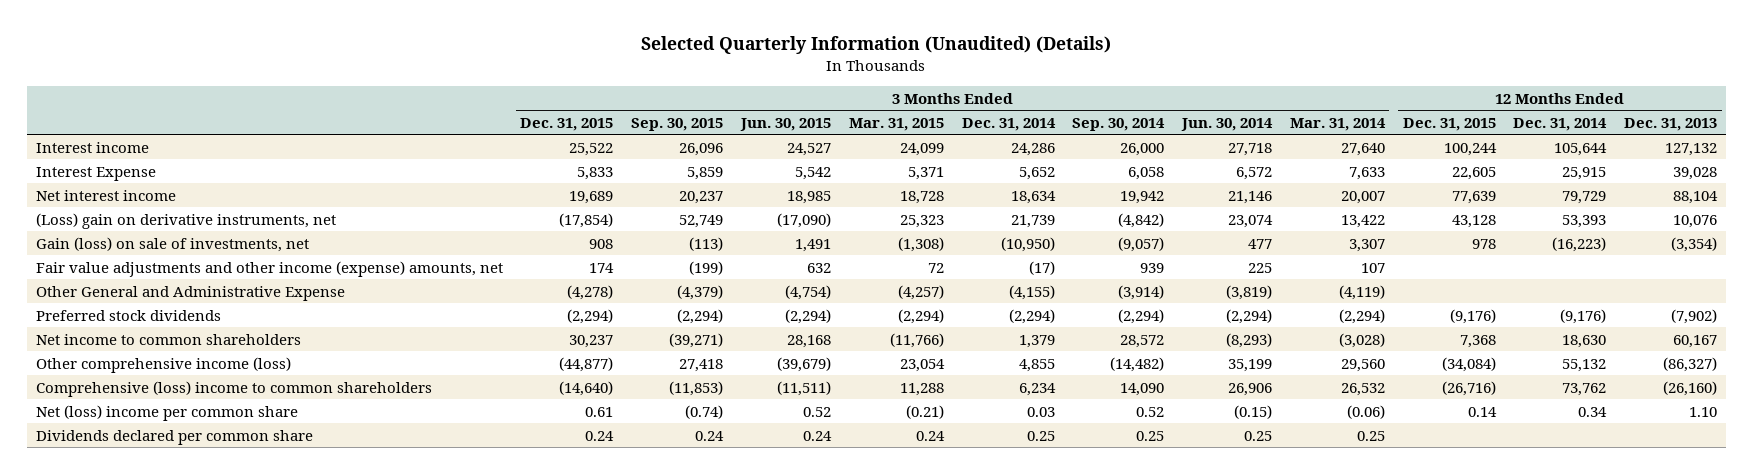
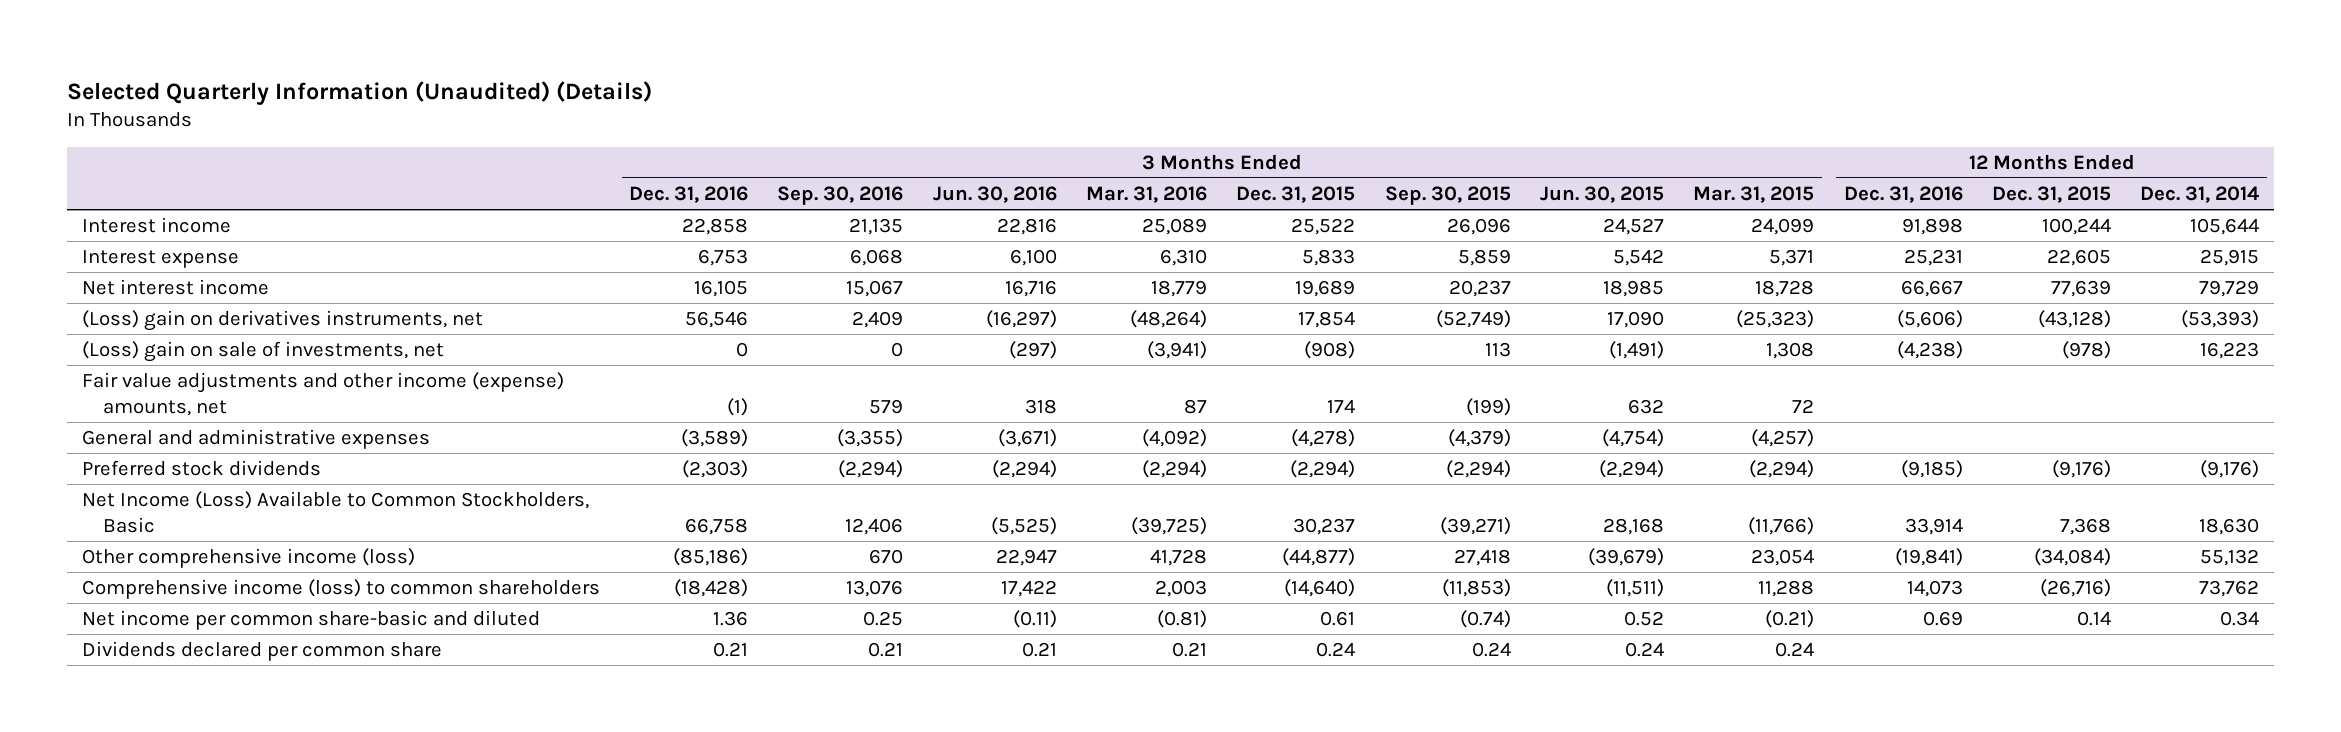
[961,117,1056,131] Dec. 31, 2014 -> none
[1072,117,1166,131] Sep. 30, 2014 -> none
[1181,117,1274,131] Jun. 30, 2014 -> none
[1289,117,1386,131] Mar. 31, 2014 -> none
[1624,117,1718,131] Dec. 31, 2013 -> none
none -> [629,185,749,203] Dec. 31, 2016
none -> [777,185,904,205] Sep. 30, 2016
none -> [932,185,1057,203] Jun. 30, 2016
none -> [1086,185,1208,203] Mar. 31, 2016
none -> [1843,185,1963,203] Dec. 31, 2016
[35,166,156,181] Interest Expense -> [81,250,239,269] Interest expense
[35,212,336,229] (Loss) gain on derivative instruments, net -> [81,310,483,332] (Loss) gain on derivatives instruments, net
[559,212,614,228] (17,854) -> [1298,311,1356,329] 17,854
[679,214,724,228] 52,749 -> [1435,310,1511,329] (52,749)
[777,212,832,228] (17,090) -> [1607,311,1665,329] 17,090
[899,214,944,228] 25,323 -> [1736,310,1815,329] (25,323)
[1451,214,1496,228] 43,128 -> [2038,310,2112,329] (43,128)
[1562,214,1607,228] 53,393 -> [2181,310,2260,329] (53,393)
[35,236,309,252] Gain (loss) on sale of investments, net -> [81,341,444,363] (Loss) gain on sale of investments, net
[589,238,614,249] 908 -> [1304,341,1356,360] (908)
[689,236,724,251] (113) -> [1484,342,1511,358] 113
[795,238,832,252] 1,491 -> [1609,341,1665,360] (1,491)
[897,236,944,252] (1,308) -> [1766,342,1815,360] 1,308
[1471,238,1496,249] 978 -> [2062,341,2112,360] (978)
[1552,236,1607,252] (16,223) -> [2200,342,2260,360] 16,223
[35,285,345,301] Other General and Administrative Expense -> [81,429,430,450] General and administrative expenses
[35,333,301,345] Net income to common shareholders -> [81,491,589,533] Net Income (Loss) Available to Common Stockholders, Basic
[35,380,432,397] Comprehensive (loss) income to common shareholders -> [81,579,600,600] Comprehensive income (loss) to common shareholders
[35,404,298,421] Net (loss) income per common share -> [81,610,540,631] Net income per common share-basic and diluted

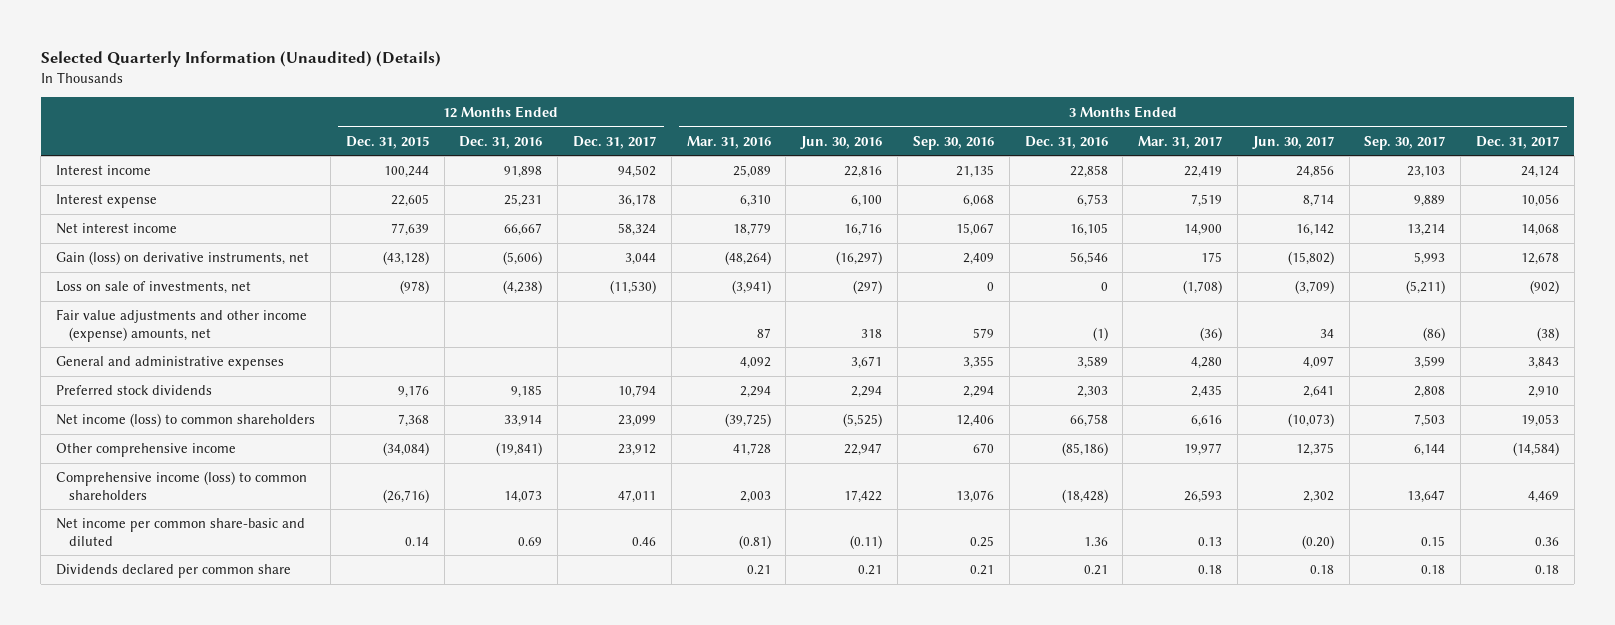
[1236,185,1356,203] Dec. 31, 2015 -> none
[1384,185,1511,205] Sep. 30, 2015 -> none
[1540,185,1665,203] Jun. 30, 2015 -> none
[1693,185,1815,203] Mar. 31, 2015 -> none
[2140,185,2260,203] Dec. 31, 2014 -> none
none -> [572,135,656,149] Dec. 31, 2017
none -> [1138,135,1223,149] Mar. 31, 2017
none -> [1251,135,1334,149] Jun. 30, 2017
none -> [1364,135,1446,150] Sep. 30, 2017
none -> [1476,135,1560,149] Dec. 31, 2017
[81,310,483,332] (Loss) gain on derivatives instruments, net -> [56,251,310,266] Gain (loss) on derivative instruments, net
[81,341,444,363] (Loss) gain on sale of investments, net -> [56,281,252,295] Loss on sale of investments, net
[681,429,749,448] (3,589) -> [1076,356,1108,370] 3,589
[837,429,904,448] (3,355) -> [962,356,994,370] 3,355
[997,429,1057,448] (3,671) -> [851,356,883,370] 3,671
[1142,429,1208,448] (4,092) -> [739,357,771,370] 4,092
[682,460,749,479] (2,303) -> [1076,386,1108,399] 2,303
[838,460,904,479] (2,294) -> [962,386,994,399] 2,294
[991,460,1057,479] (2,294) -> [851,386,883,399] 2,294
[1142,460,1208,479] (2,294) -> [739,386,771,399] 2,294
[1900,460,1963,479] (9,185) -> [511,385,543,399] 9,185
[2052,460,2112,479] (9,176) -> [397,385,429,399] 9,176
[81,491,589,533] Net Income (Loss) Available to Common Stockholders, Basic -> [56,413,316,428] Net income (loss) to common shareholders
[81,548,415,569] Other comprehensive income (loss) -> [56,443,237,458] Other comprehensive income

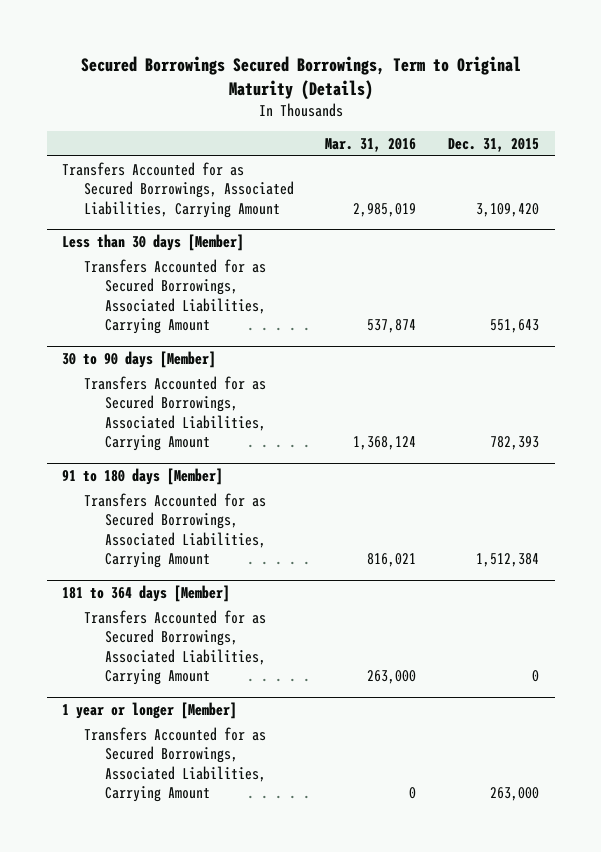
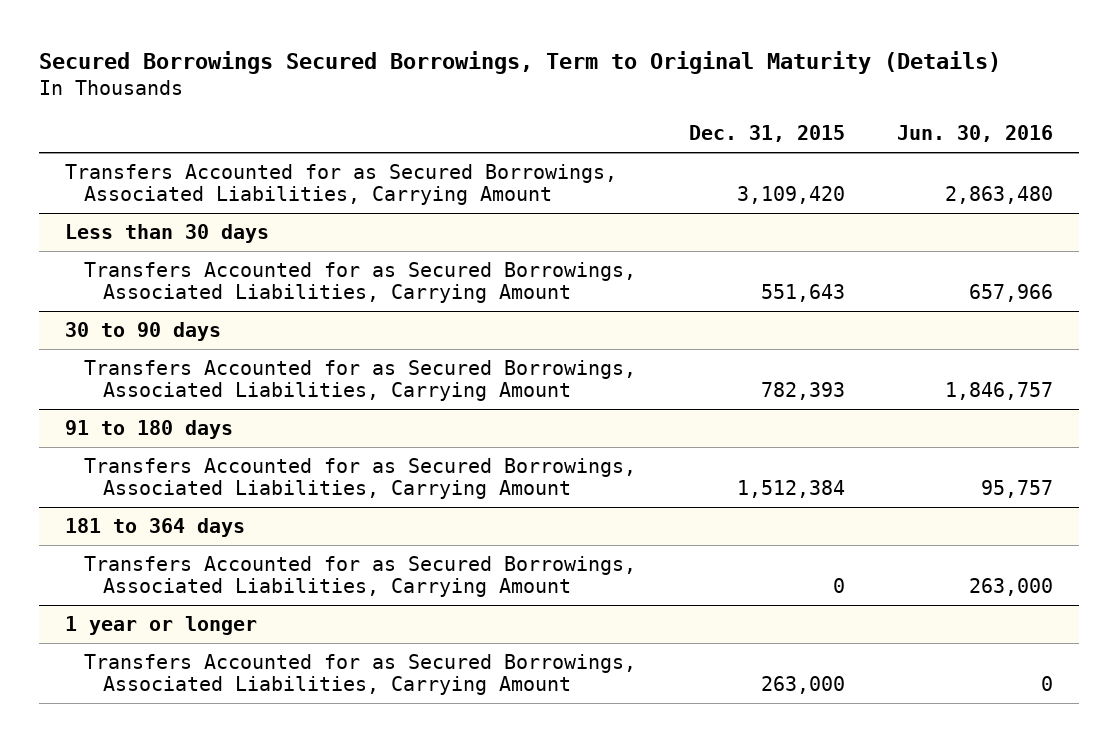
[325,137,417,152] Mar. 31, 2016 -> none
none -> [897,125,1054,143] Jun. 30, 2016
[62,234,245,252] Less than 30 days [Member] -> [65,223,270,243] Less than 30 days
[62,351,217,369] 30 to 90 days [Member] -> [65,321,222,341] 30 to 90 days
[62,468,224,486] 91 to 180 days [Member] -> [65,419,234,439] 91 to 180 days
[62,585,231,603] 181 to 364 days [Member] -> [65,517,246,537] 181 to 364 days
[62,702,238,720] 1 year or longer [Member] -> [65,615,258,635] 1 year or longer

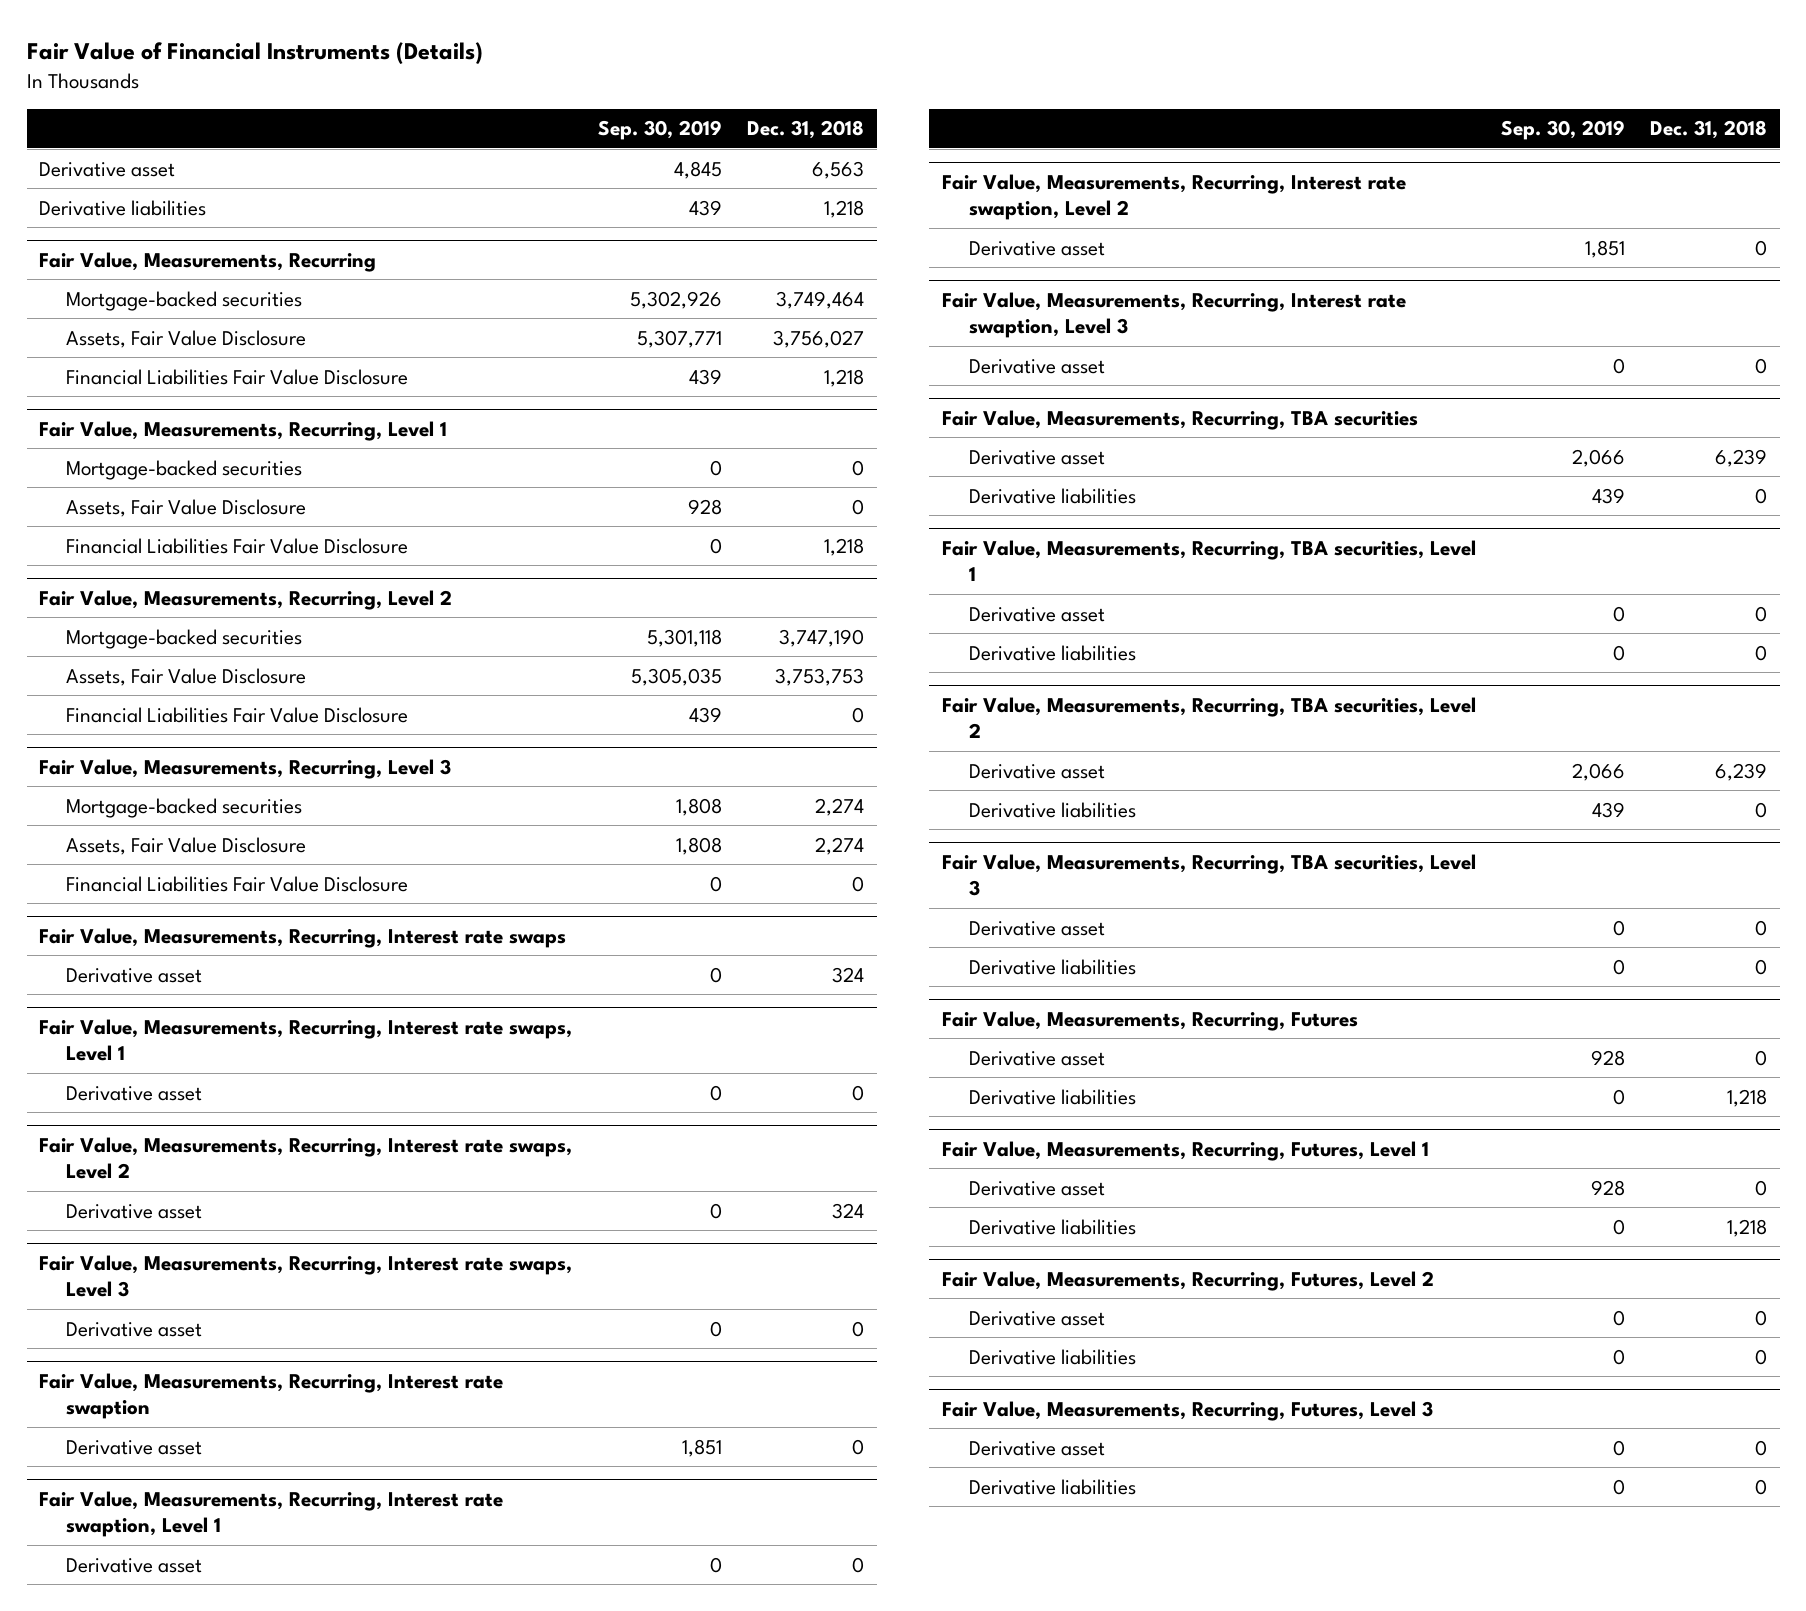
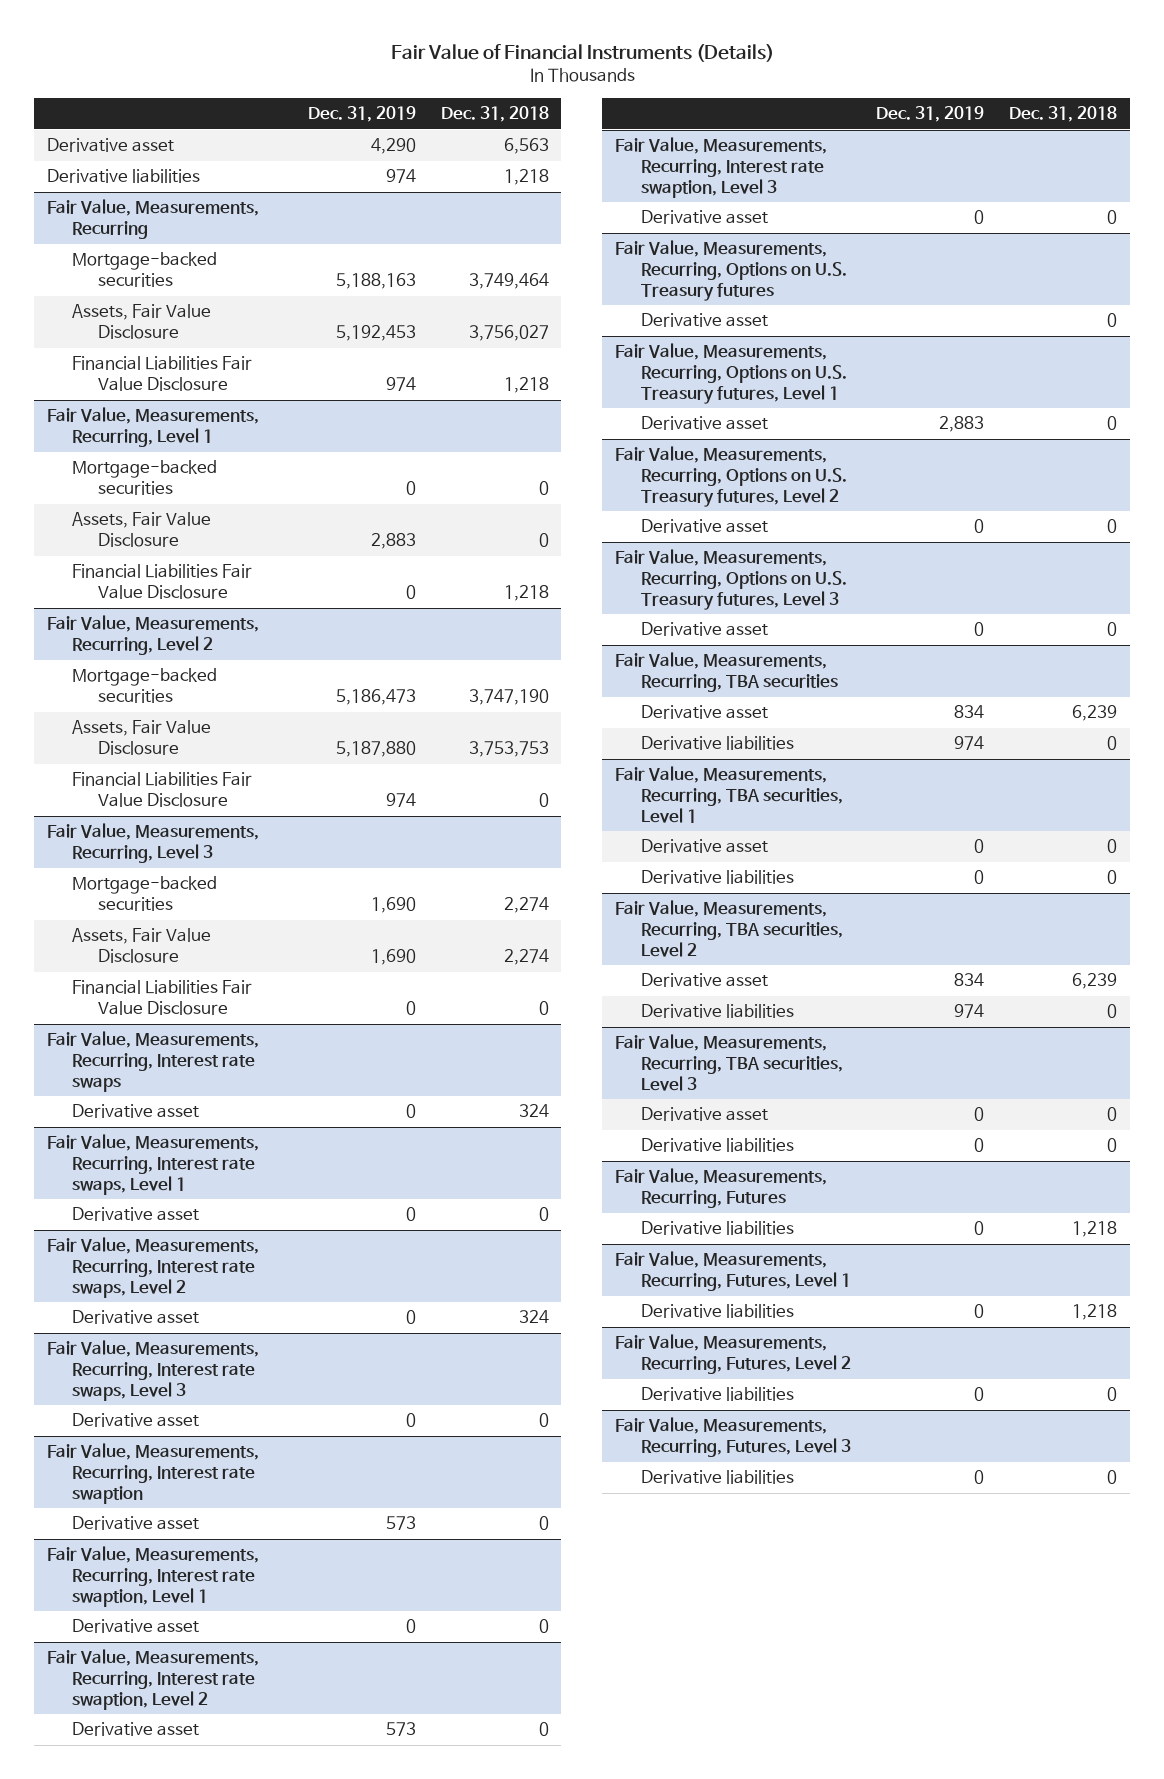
[598,120,723,141] Sep. 30, 2019 -> none
none -> [307,106,416,123] Dec. 31, 2019
none -> [614,240,847,301] Fair Value, Measurements, Recurring, Options on U.S. Treasury futures
none -> [640,313,768,328] Derivative asset
none -> [614,343,847,404] Fair Value, Measurements, Recurring, Options on U.S. Treasury futures, Level 1
none -> [640,416,768,431] Derivative asset
none -> [614,446,847,507] Fair Value, Measurements, Recurring, Options on U.S. Treasury futures, Level 2
none -> [640,519,768,534] Derivative asset
none -> [614,549,847,610] Fair Value, Measurements, Recurring, Options on U.S. Treasury futures, Level 3
none -> [640,622,768,637] Derivative asset
[968,1050,1105,1066] Derivative asset -> none
[968,1180,1105,1196] Derivative asset -> none
[968,1310,1105,1326] Derivative asset -> none
[968,1440,1105,1456] Derivative asset -> none

